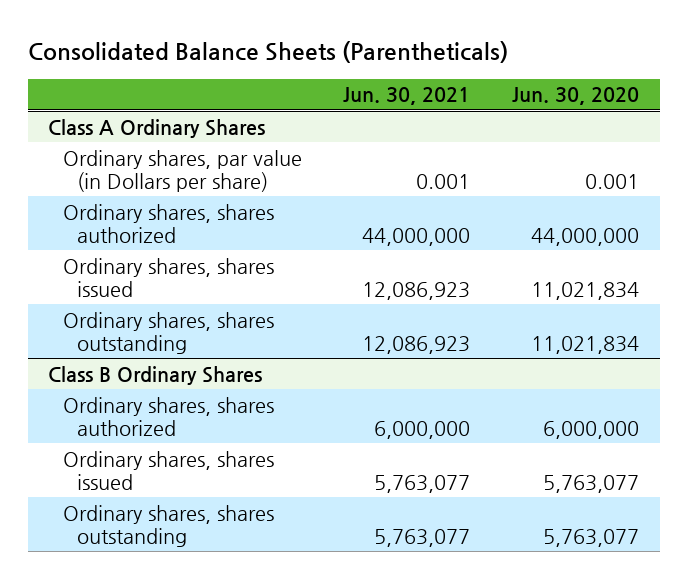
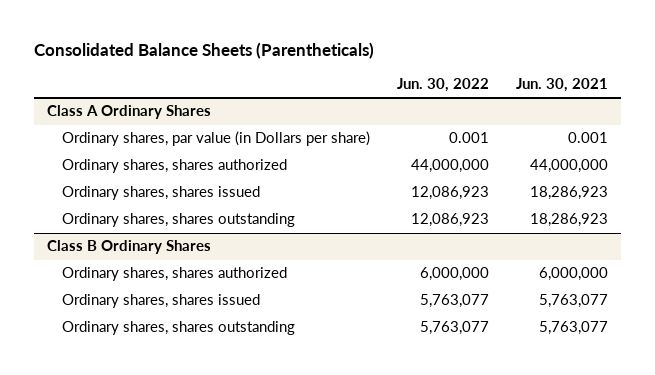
[511,87,639,106] Jun. 30, 2020 -> none
none -> [397,78,490,93] Jun. 30, 2022
[362,281,471,300] 12,086,923 -> [530,186,609,201] 18,286,923
[362,335,471,354] 12,086,923 -> [530,213,609,228] 18,286,923

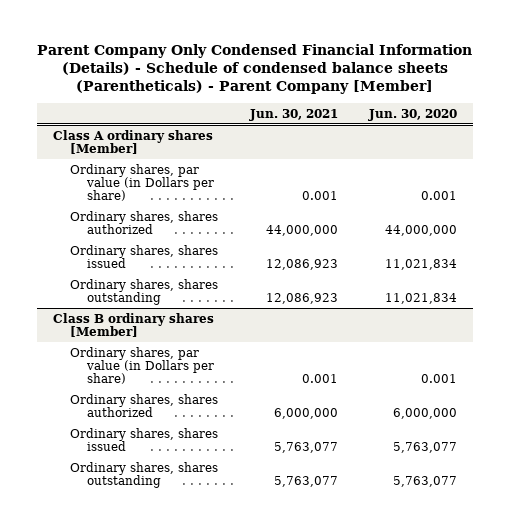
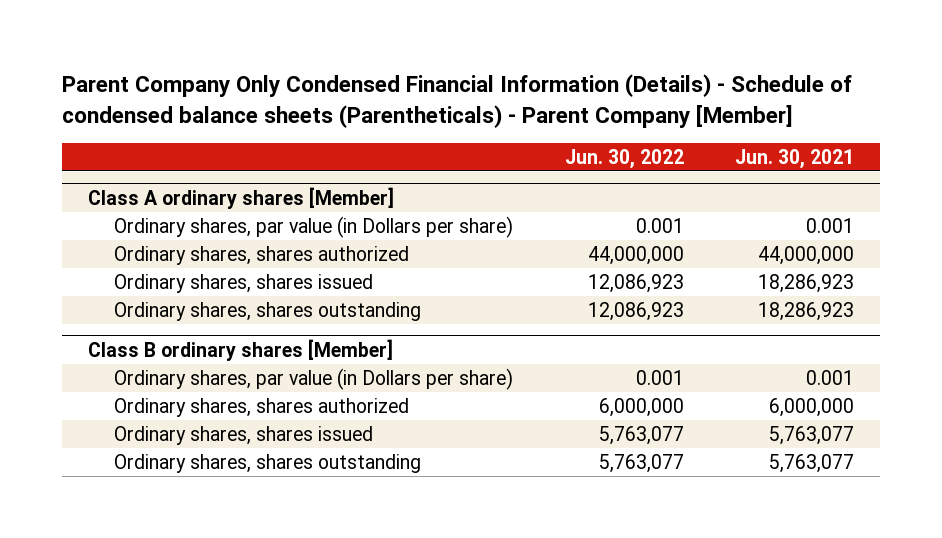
[368,108,458,121] Jun. 30, 2020 -> none
none -> [564,148,684,169] Jun. 30, 2022
[265,258,338,270] 12,086,923 -> [758,274,855,294] 18,286,923
[265,292,338,304] 12,086,923 -> [758,302,855,322] 18,286,923

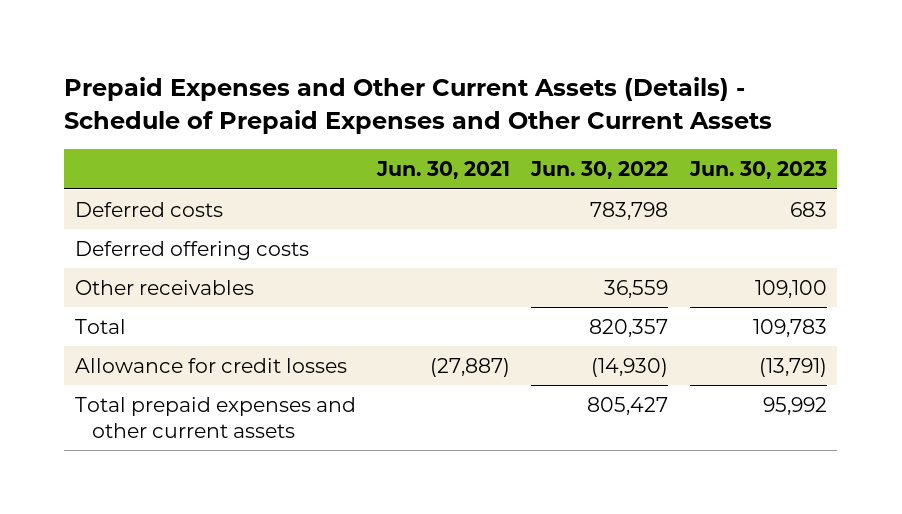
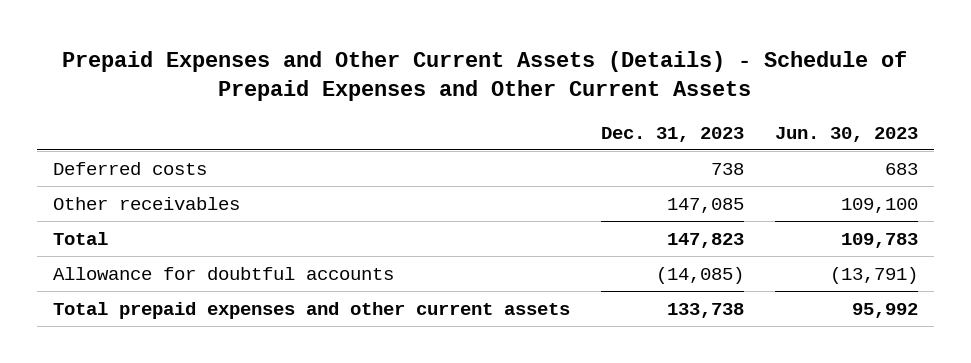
[376,161,511,180] Jun. 30, 2021 -> none
[530,161,669,180] Jun. 30, 2022 -> none
none -> [600,126,744,142] Dec. 31, 2023
[74,240,309,260] Deferred offering costs -> none
[74,357,347,373] Allowance for credit losses -> [52,266,394,280] Allowance for doubtful accounts

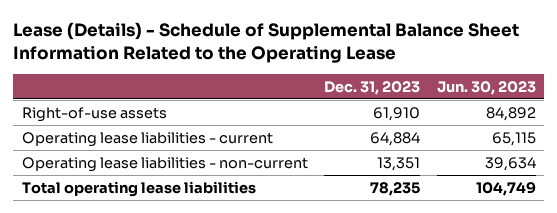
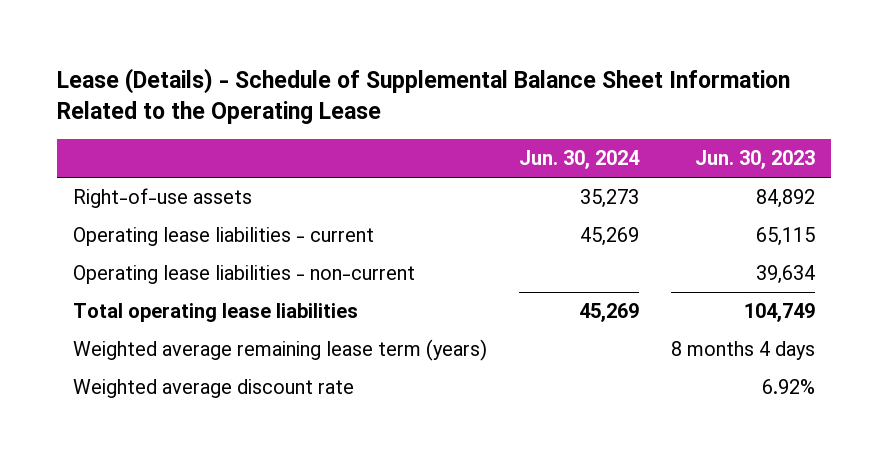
[324,80,421,95] Dec. 31, 2023 -> none
none -> [519,150,641,170] Jun. 30, 2024
none -> [73,339,488,362] Weighted average remaining lease term (years)
none -> [73,379,355,399] Weighted average discount rate

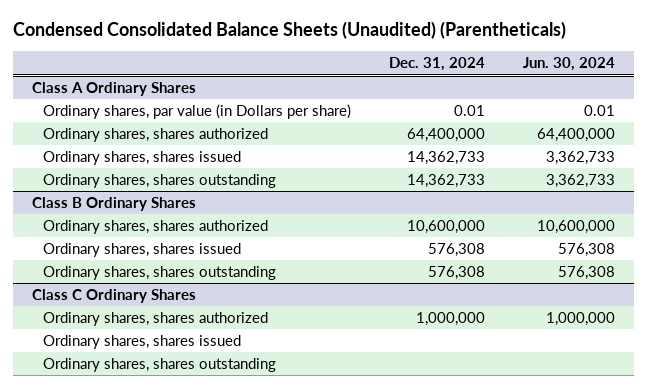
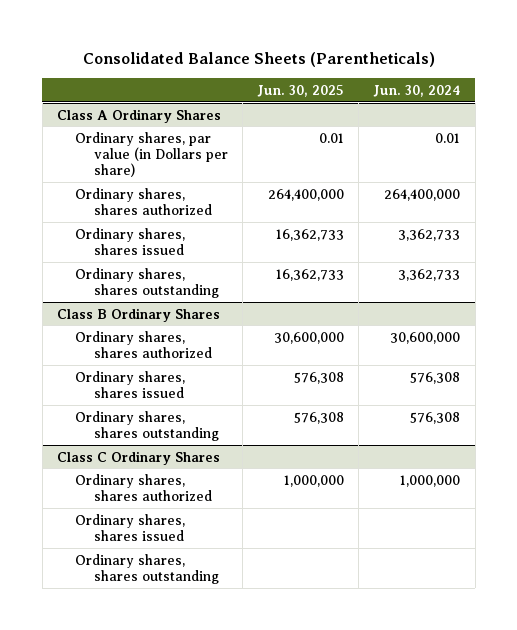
[12,21,566,40] Condensed Consolidated Balance Sheets (Unaudited) (Parentheticals) -> [82,51,435,67] Consolidated Balance Sheets (Parentheticals)
[388,57,485,72] Dec. 31, 2024 -> none
none -> [256,84,344,97] Jun. 30, 2025
[536,128,615,143] 64,400,000 -> [383,188,460,201] 264,400,000
[536,220,615,235] 10,600,000 -> [389,331,460,344] 30,600,000

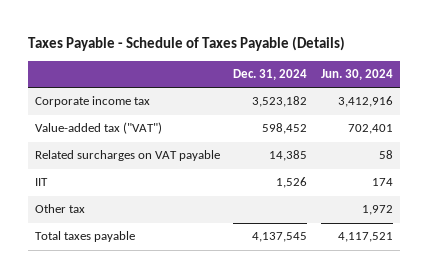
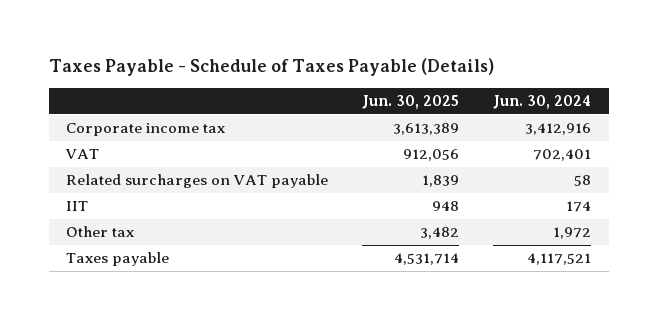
[233,69,308,81] Dec. 31, 2024 -> none
none -> [362,95,460,110] Jun. 30, 2025
[34,122,162,135] Value-added tax ("VAT") -> [64,149,99,160] VAT
[34,231,135,243] Total taxes payable -> [65,252,169,267] Taxes payable

